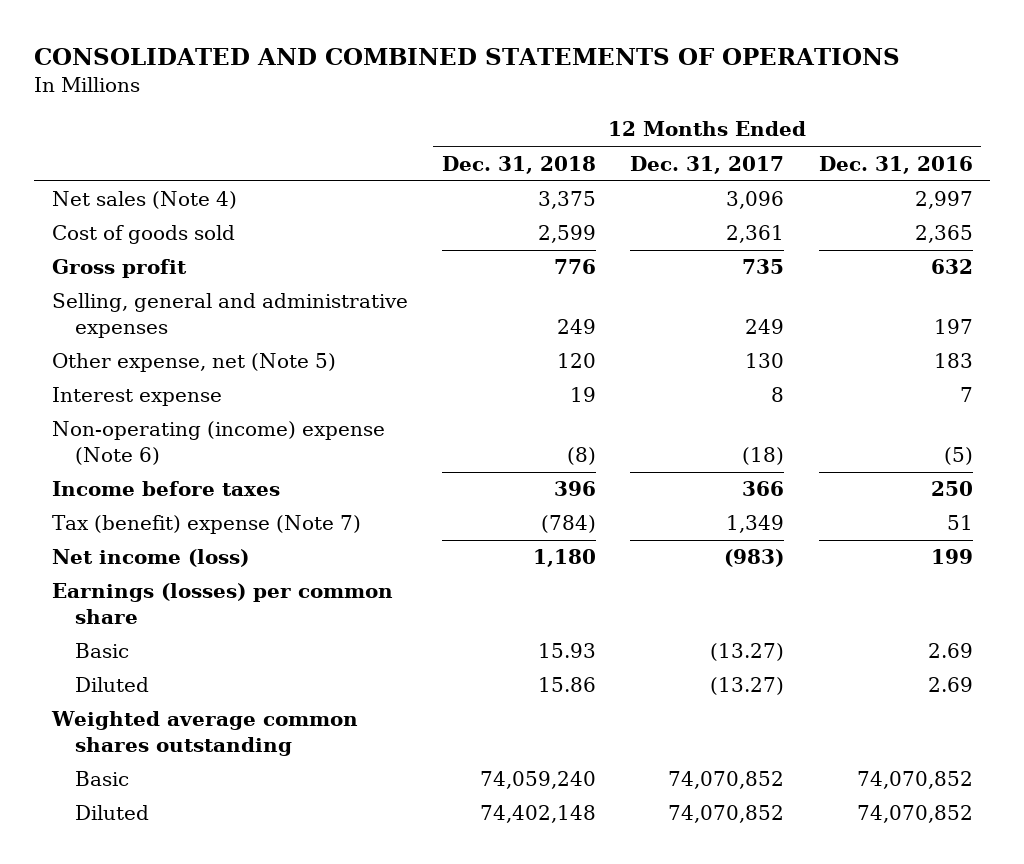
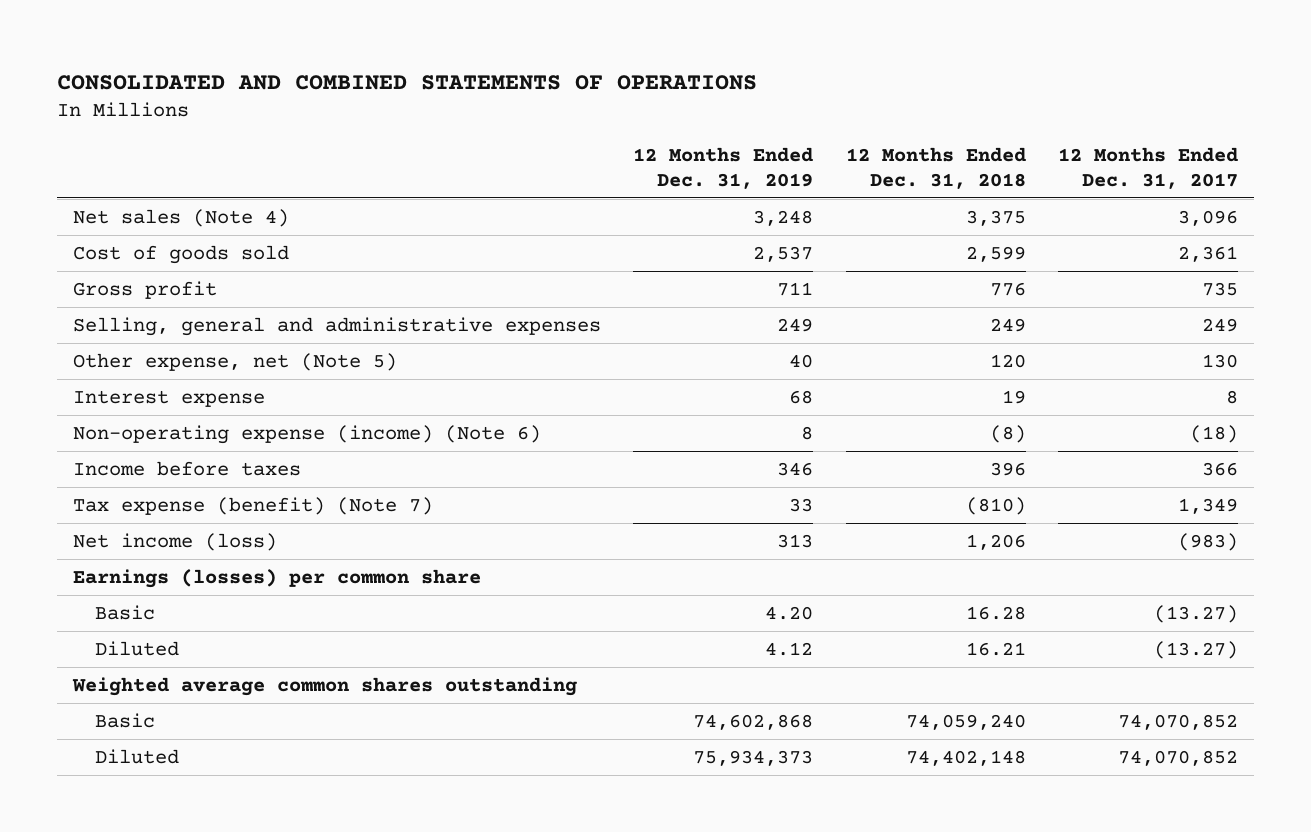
[818,155,973,174] Dec. 31, 2016 -> none
none -> [633,146,814,190] 12 Months Ended Dec. 31, 2019
[51,421,385,465] Non-operating (income) expense (Note 6) -> [72,424,541,444] Non-operating expense (income) (Note 6)
[51,515,361,535] Tax (benefit) expense (Note 7) -> [72,496,433,515] Tax expense (benefit) (Note 7)
[540,515,596,534] (784) -> [965,496,1026,515] (810)
[532,549,596,568] 1,180 -> [965,533,1026,550] 1,206
[537,643,596,659] 15.93 -> [965,605,1026,620] 16.28
[537,677,596,693] 15.86 -> [965,641,1026,656] 16.21

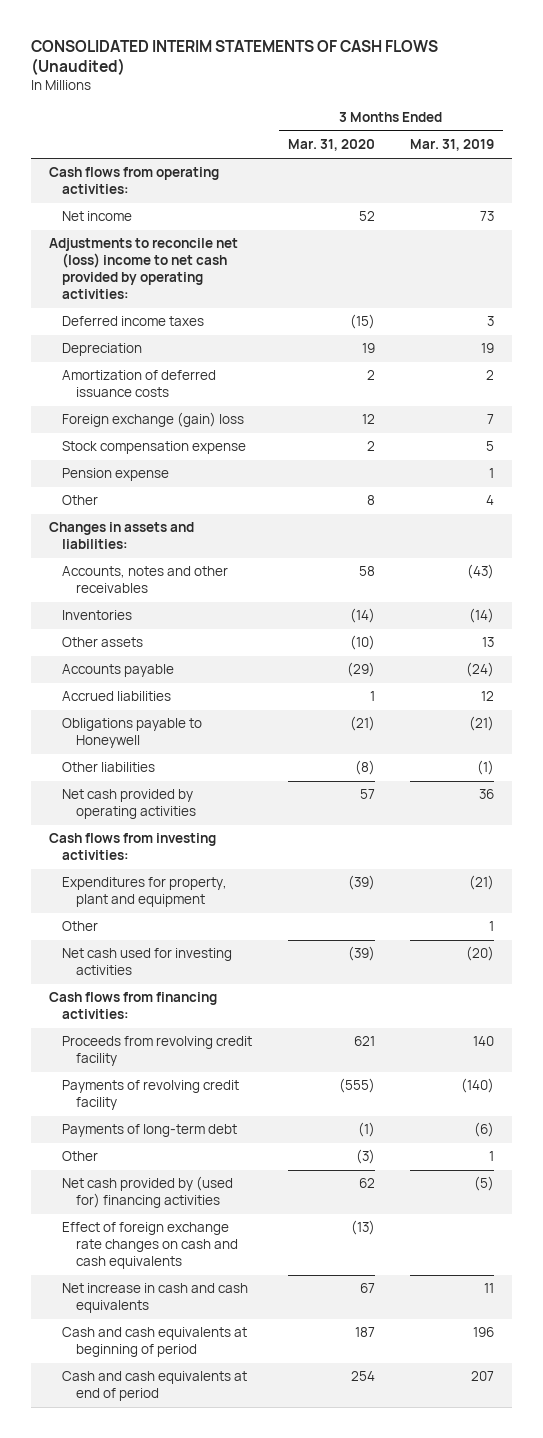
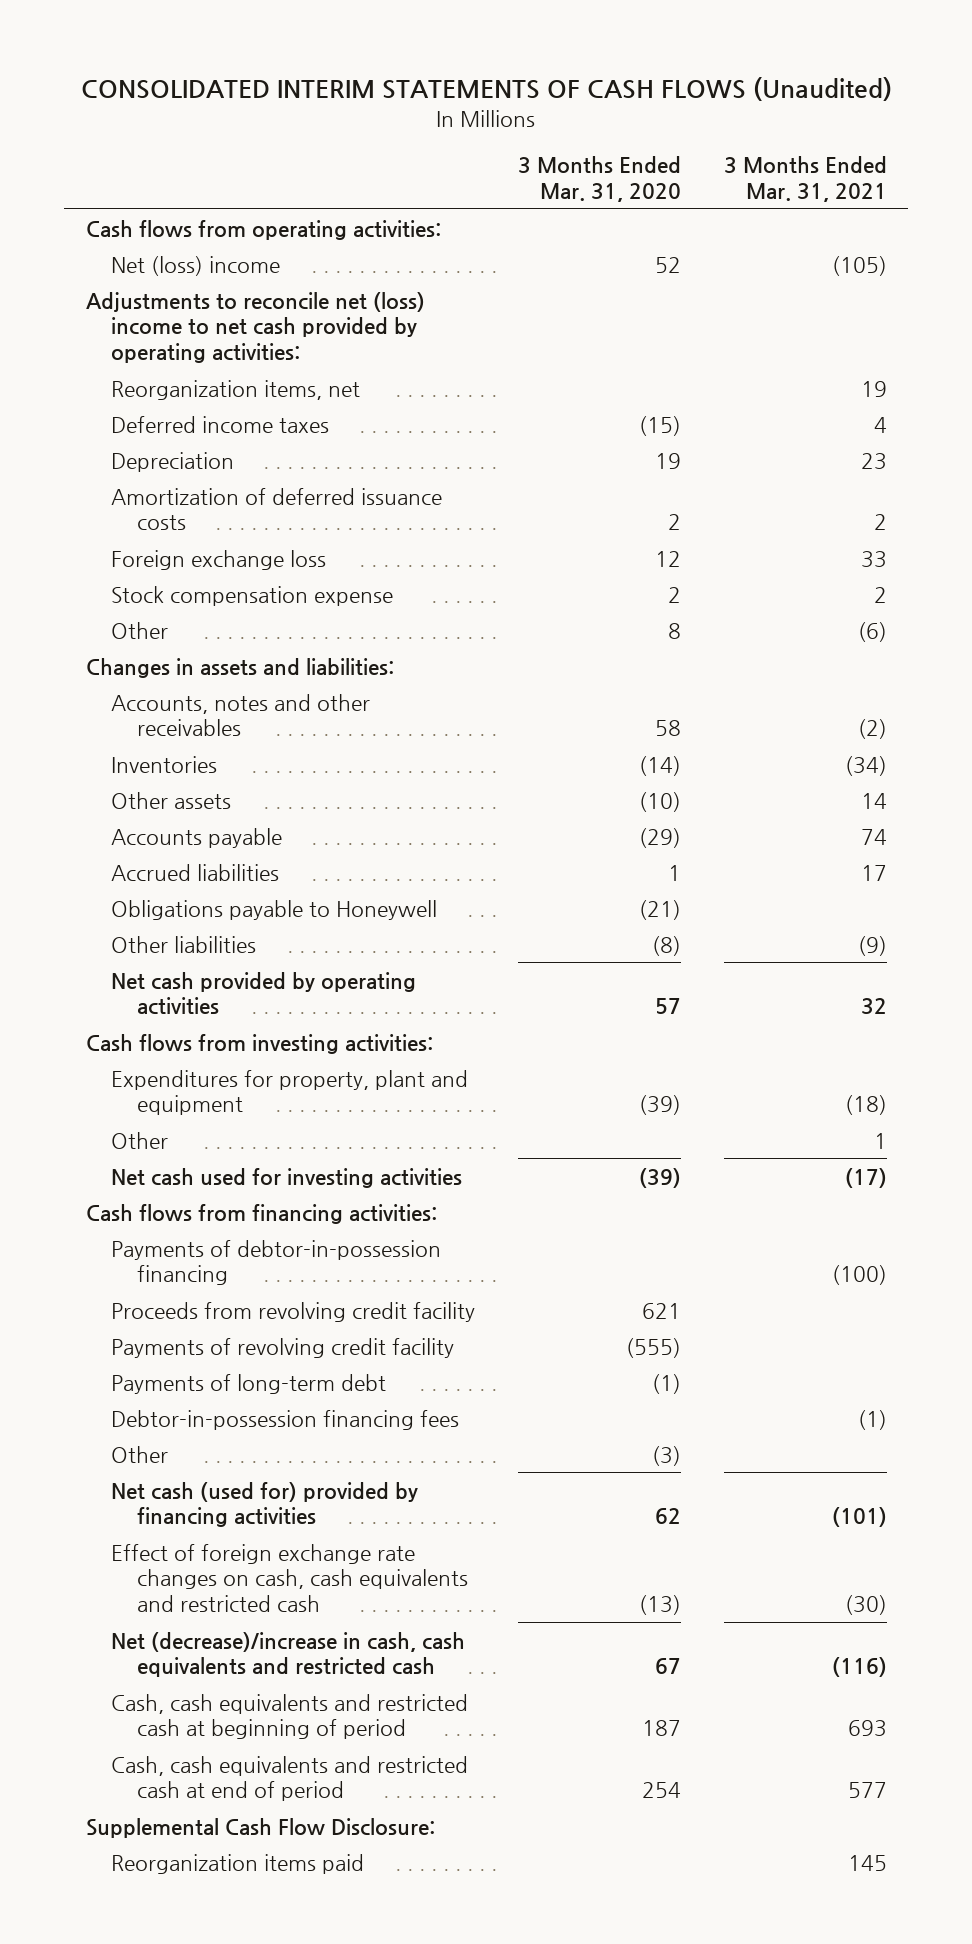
[409,139,494,152] Mar. 31, 2019 -> none
none -> [723,156,887,202] 3 Months Ended Mar. 31, 2021
[62,211,133,222] Net income -> [111,255,281,276] Net (loss) income
none -> [111,379,361,400] Reorganization items, net
[62,412,245,428] Foreign exchange (gain) loss -> [111,549,327,570] Foreign exchange loss
[62,468,170,482] Pension expense -> none
none -> [111,1239,442,1286] Payments of debtor-in-possession financing
none -> [111,1409,460,1430] Debtor-in-possession financing fees
[62,1176,234,1209] Net cash provided by (used for) financing activities -> [111,1481,419,1528] Net cash (used for) provided by financing activities
[62,1222,239,1270] Effect of foreign exchange rate changes on cash and cash equivalents -> [111,1543,469,1612] Effect of foreign exchange rate changes on cash, cash equivalents and restricted cash
[62,1283,249,1314] Net increase in cash and cash equivalents -> [111,1631,466,1678] Net (decrease)/increase in cash, cash equivalents and restricted cash
[62,1327,248,1358] Cash and cash equivalents at beginning of period -> [111,1693,469,1740] Cash, cash equivalents and restricted cash at beginning of period
[62,1371,248,1402] Cash and cash equivalents at end of period -> [111,1755,469,1802] Cash, cash equivalents and restricted cash at end of period
none -> [85,1817,435,1838] Supplemental Cash Flow Disclosure:
none -> [111,1853,365,1874] Reorganization items paid

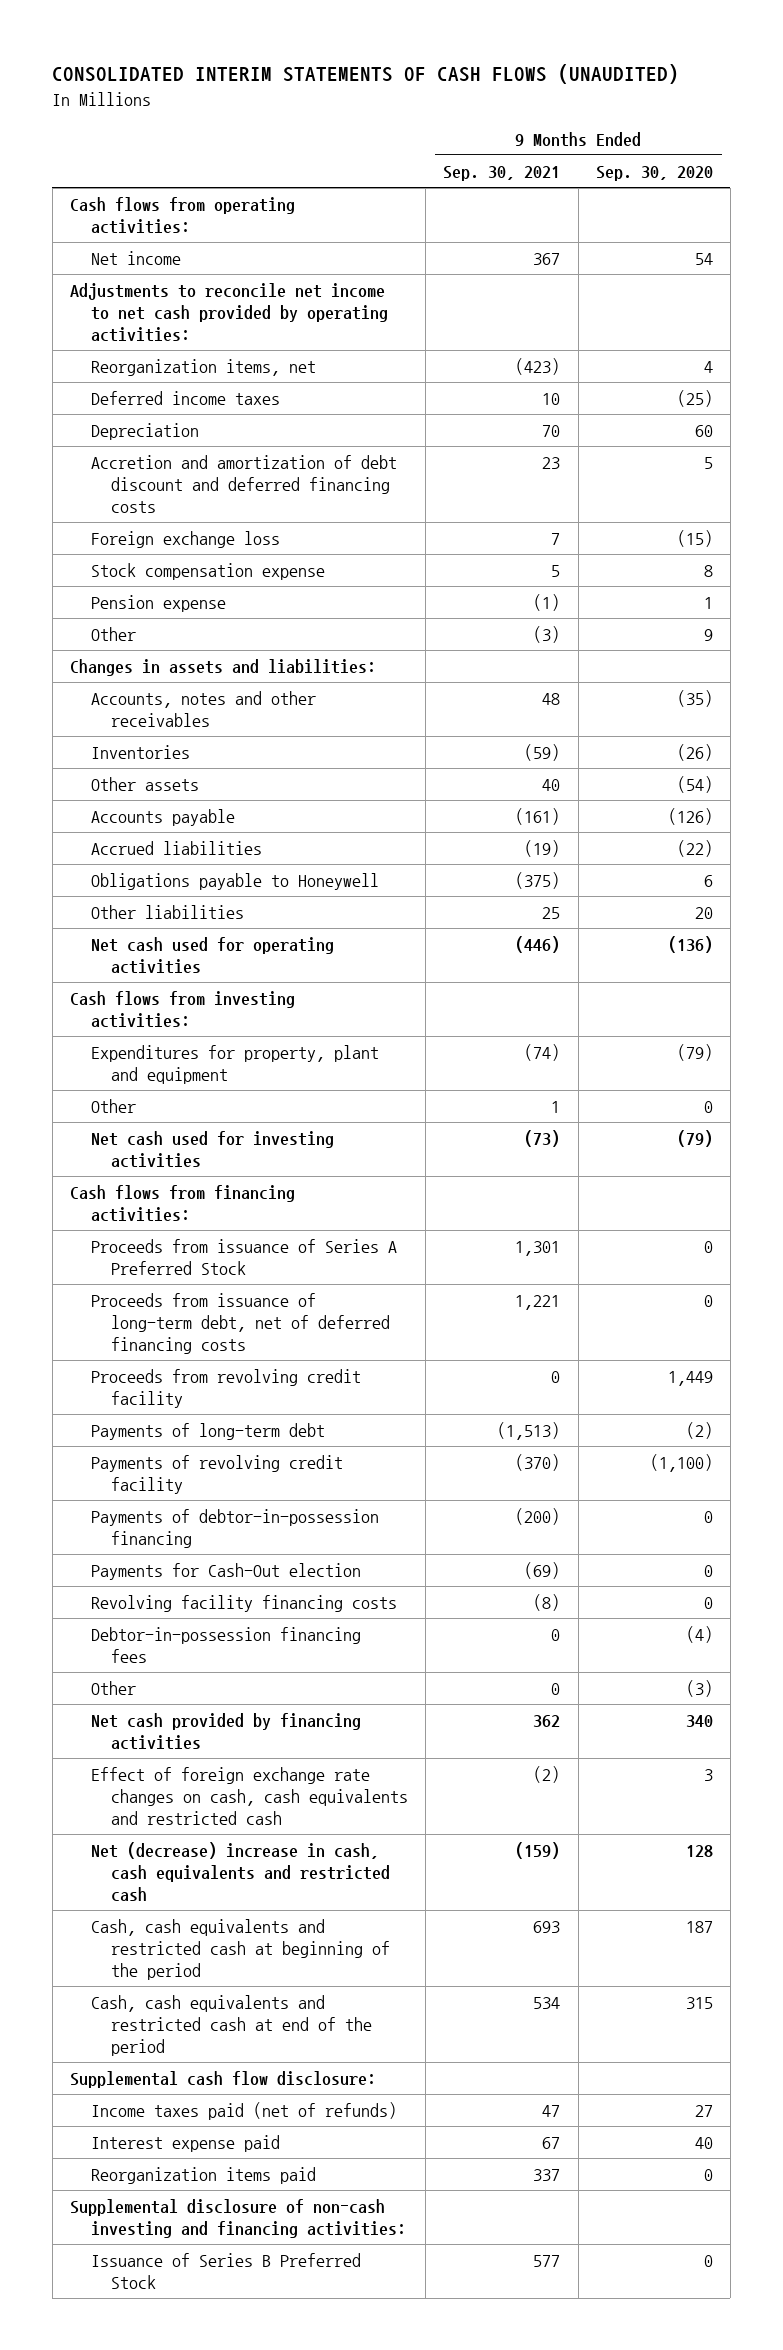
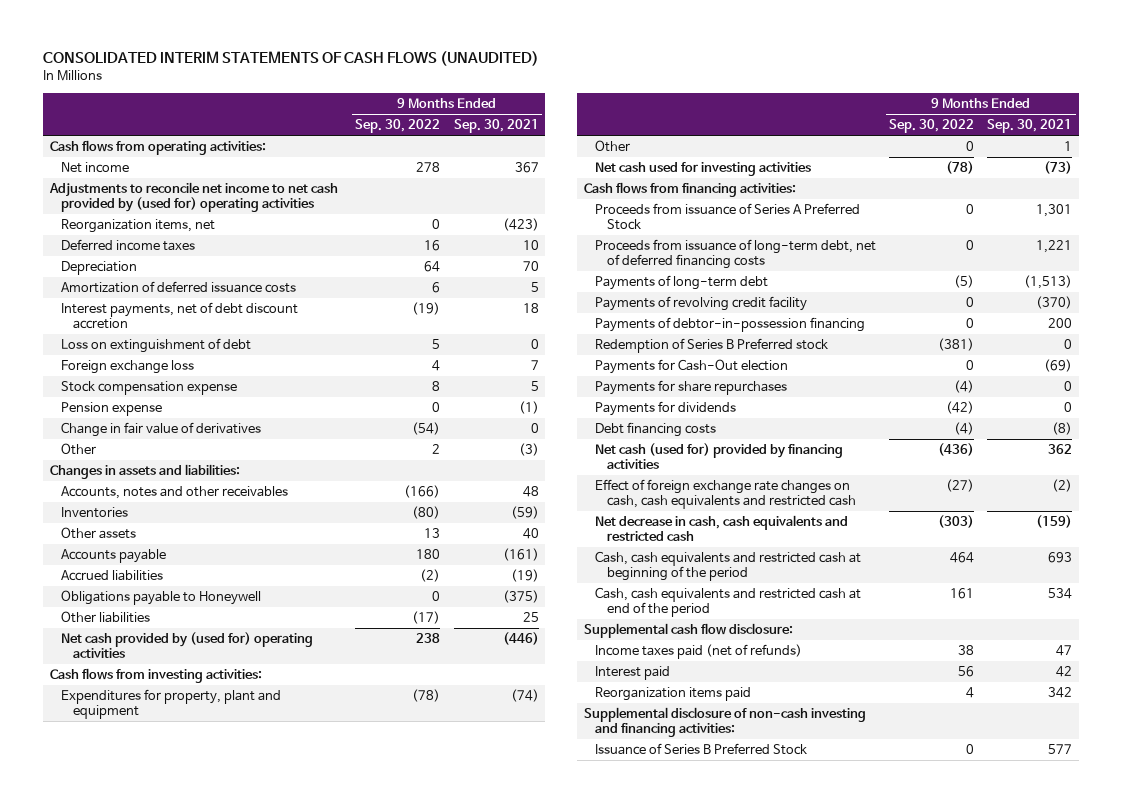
[595,165,713,181] Sep. 30, 2020 -> none
none -> [355,119,441,134] Sep. 30, 2022
[70,282,388,342] Adjustments to reconcile net income to net cash provided by operating activities: -> [48,182,338,213] Adjustments to reconcile net income to net cash provided by (used for) operating activities
[90,454,397,513] Accretion and amortization of debt discount and deferred financing costs -> none
none -> [61,281,297,294] Amortization of deferred issuance costs
none -> [61,302,299,330] Interest payments, net of debt discount accretion
none -> [61,338,252,354] Loss on extinguishment of debt
none -> [61,422,262,438] Change in fair value of derivatives
[90,936,334,974] Net cash used for operating activities -> [61,632,314,659] Net cash provided by (used for) operating activities
[90,1368,361,1408] Proceeds from revolving credit facility -> none
[515,1507,561,1525] (200) -> [1048,318,1073,329] 200
none -> [595,338,829,354] Redemption of Series B Preferred stock
[90,1626,361,1663] Debtor-in-possession financing fees -> none
[90,1680,136,1695] Other -> none
none -> [595,380,788,396] Payments for share repurchases
none -> [595,401,737,417] Payments for dividends
[90,1594,397,1612] Revolving facility financing costs -> [595,422,717,438] Debt financing costs
[90,1712,361,1750] Net cash provided by financing activities -> [595,443,844,470] Net cash (used for) provided by financing activities
[90,1841,391,1902] Net (decrease) increase in cash, cash equivalents and restricted cash -> [595,515,849,542] Net decrease in cash, cash equivalents and restricted cash
[90,2134,280,2152] Interest expense paid -> [595,666,671,681] Interest paid
[542,2136,561,2149] 67 -> [1056,666,1073,678] 42
[533,2168,561,2181] 337 -> [1048,687,1073,699] 342

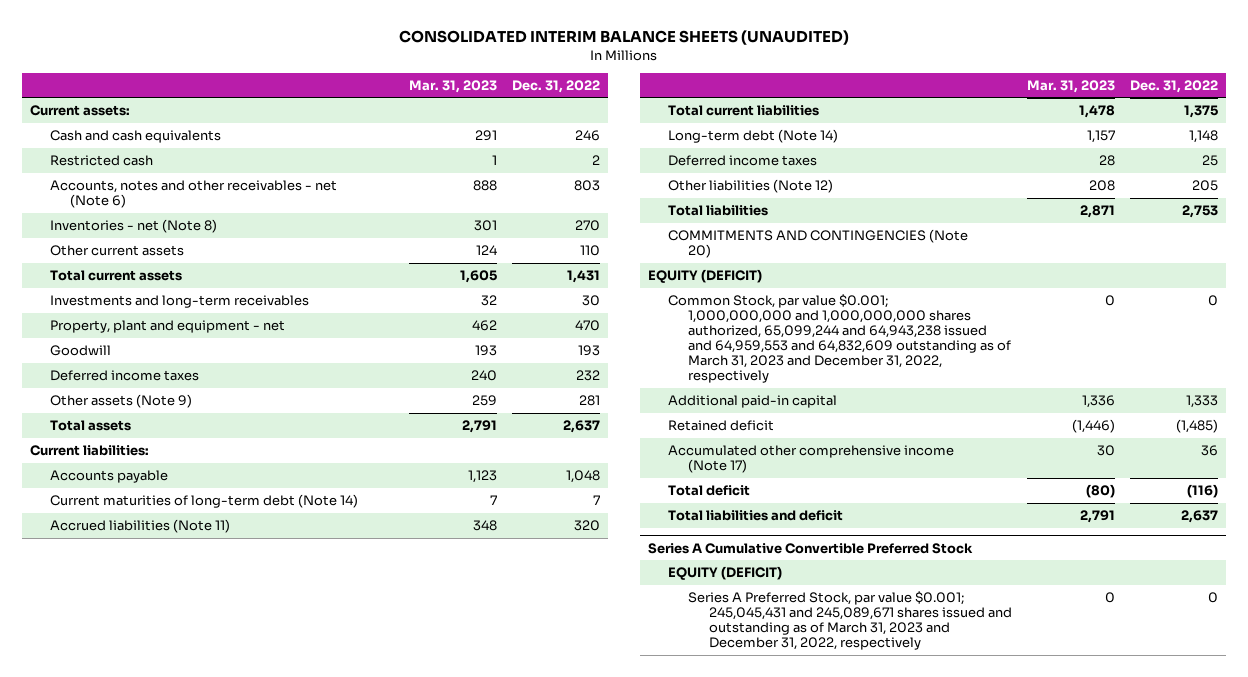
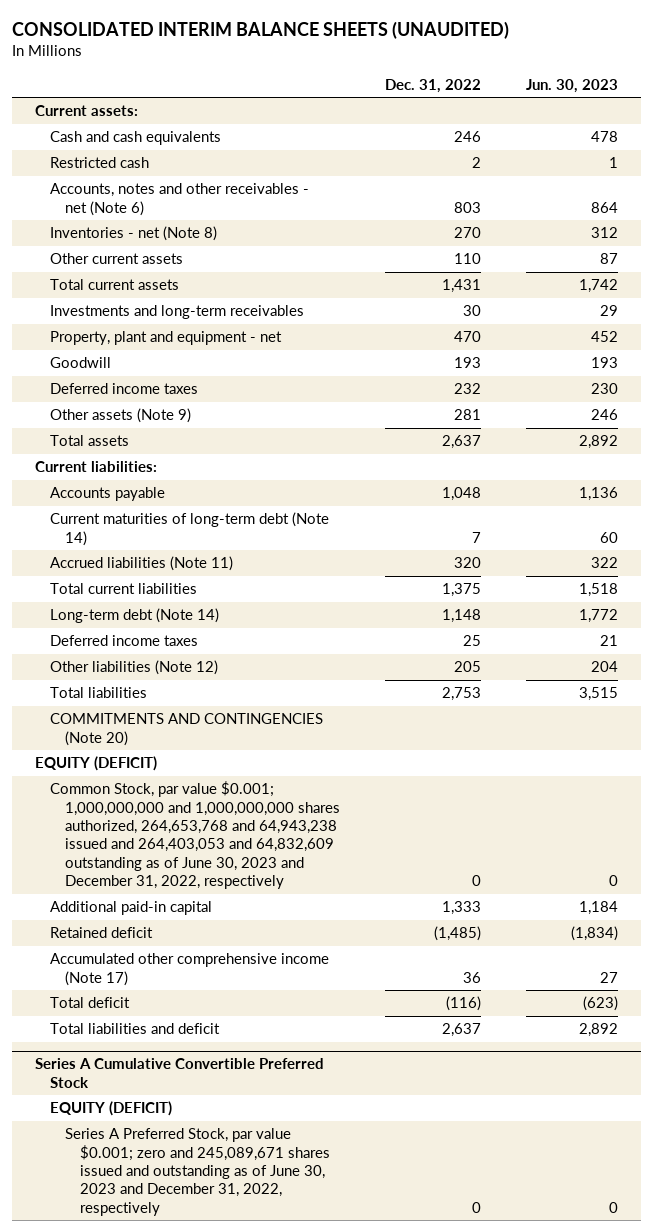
[408,79,497,93] Mar. 31, 2023 -> none
none -> [526,78,619,93] Jun. 30, 2023
[667,294,1012,383] Common Stock, par value $0.001; 1,000,000,000 and 1,000,000,000 shares authorized, 65,099,244 and 64,943,238 issued and 64,959,553 and 64,832,609 outstanding as of March 31, 2023 and December 31, 2022, respectively -> [49,781,340,890] Common Stock, par value $0.001; 1,000,000,000 and 1,000,000,000 shares authorized, 264,653,768 and 64,943,238 issued and 264,403,053 and 64,832,609 outstanding as of June 30, 2023 and December 31, 2022, respectively
[688,591,1012,650] Series A Preferred Stock, par value $0.001; 245,045,431 and 245,089,671 shares issued and outstanding as of March 31, 2023 and December 31, 2022, respectively -> [64,1128,330,1216] Series A Preferred Stock, par value $0.001; zero and 245,089,671 shares issued and outstanding as of June 30, 2023 and December 31, 2022, respectively

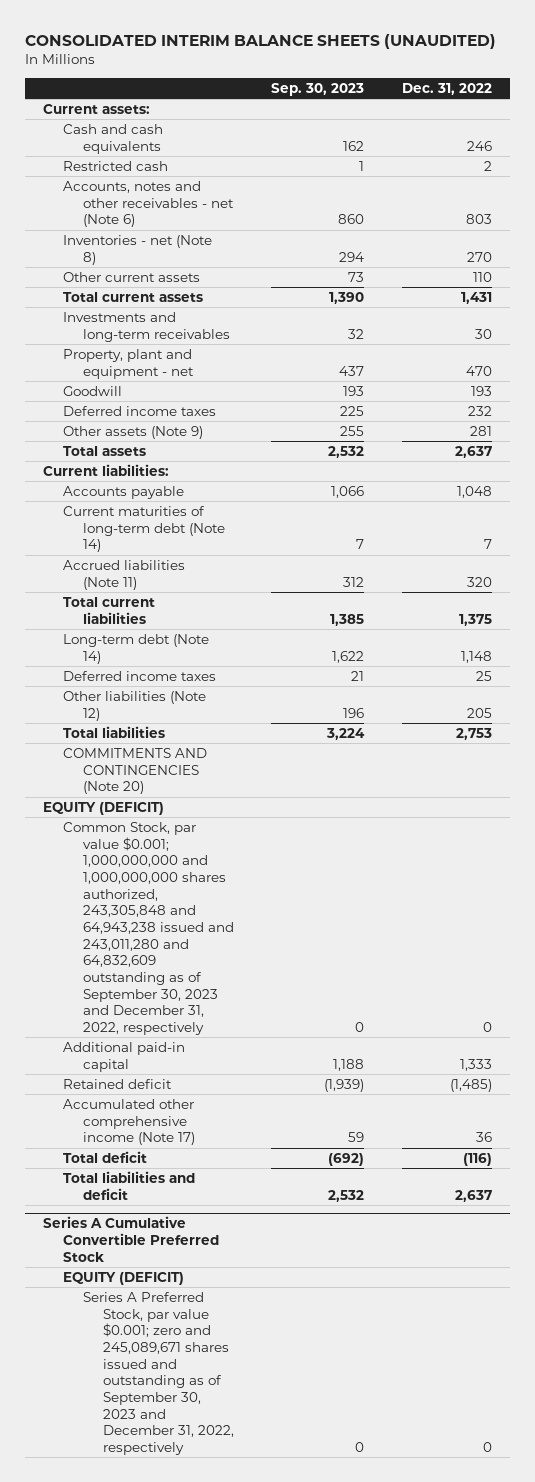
[526,78,619,93] Jun. 30, 2023 -> none
none -> [271,82,365,96] Sep. 30, 2023
[49,781,340,890] Common Stock, par value $0.001; 1,000,000,000 and 1,000,000,000 shares authorized, 264,653,768 and 64,943,238 issued and 264,403,053 and 64,832,609 outstanding as of June 30, 2023 and December 31, 2022, respectively -> [63,821,235,1035] Common Stock, par value $0.001; 1,000,000,000 and 1,000,000,000 shares authorized, 243,305,848 and 64,943,238 issued and 243,011,280 and 64,832,609 outstanding as of September 30, 2023 and December 31, 2022, respectively
[64,1128,330,1216] Series A Preferred Stock, par value $0.001; zero and 245,089,671 shares issued and outstanding as of June 30, 2023 and December 31, 2022, respectively -> [83,1291,235,1455] Series A Preferred Stock, par value $0.001; zero and 245,089,671 shares issued and outstanding as of September 30, 2023 and December 31, 2022, respectively

